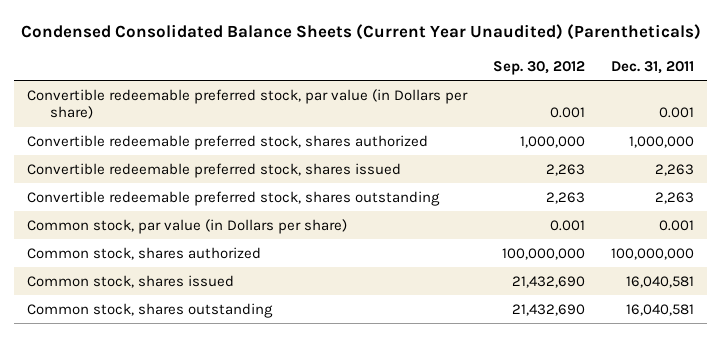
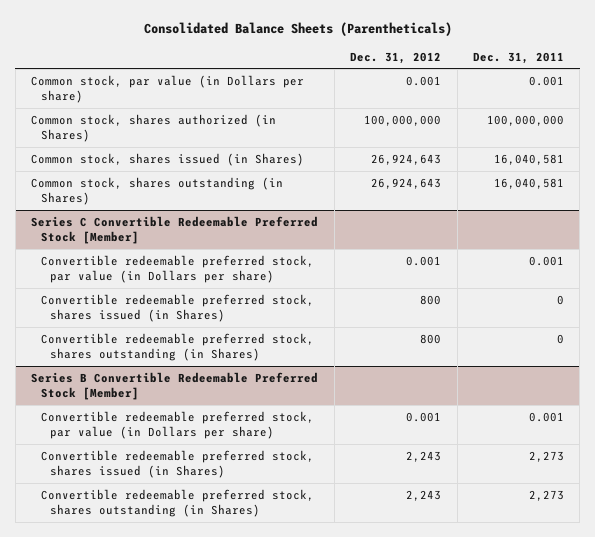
[20,24,701,41] Condensed Consolidated Balance Sheets (Current Year Unaudited) (Parentheticals) -> [143,22,452,37] Consolidated Balance Sheets (Parentheticals)
[493,60,586,75] Sep. 30, 2012 -> none
none -> [350,51,442,64] Dec. 31, 2012
[27,88,469,120] Convertible redeemable preferred stock, par value (in Dollars per share) -> none
[27,134,429,150] Convertible redeemable preferred stock, shares authorized -> none
[27,162,402,178] Convertible redeemable preferred stock, shares issued -> none
[27,190,441,206] Convertible redeemable preferred stock, shares outstanding -> none
[27,246,262,260] Common stock, shares authorized -> [31,113,277,142] Common stock, shares authorized (in Shares)
[27,274,235,288] Common stock, shares issued -> [31,152,305,166] Common stock, shares issued (in Shares)
[27,302,274,318] Common stock, shares outstanding -> [31,176,284,205] Common stock, shares outstanding (in Shares)
none -> [31,215,319,244] Series C Convertible Redeemable Preferred Stock [Member]
none -> [40,254,314,283] Convertible redeemable preferred stock, par value (in Dollars per share)
none -> [40,293,314,322] Convertible redeemable preferred stock, shares issued (in Shares)
none -> [40,332,314,361] Convertible redeemable preferred stock, shares outstanding (in Shares)
none -> [31,371,319,400] Series B Convertible Redeemable Preferred Stock [Member]
none -> [40,410,314,439] Convertible redeemable preferred stock, par value (in Dollars per share)
none -> [40,449,314,478] Convertible redeemable preferred stock, shares issued (in Shares)
none -> [40,488,314,517] Convertible redeemable preferred stock, shares outstanding (in Shares)

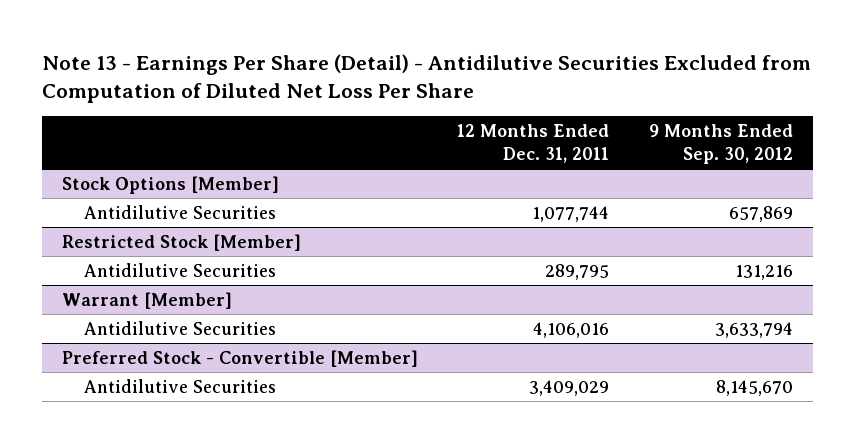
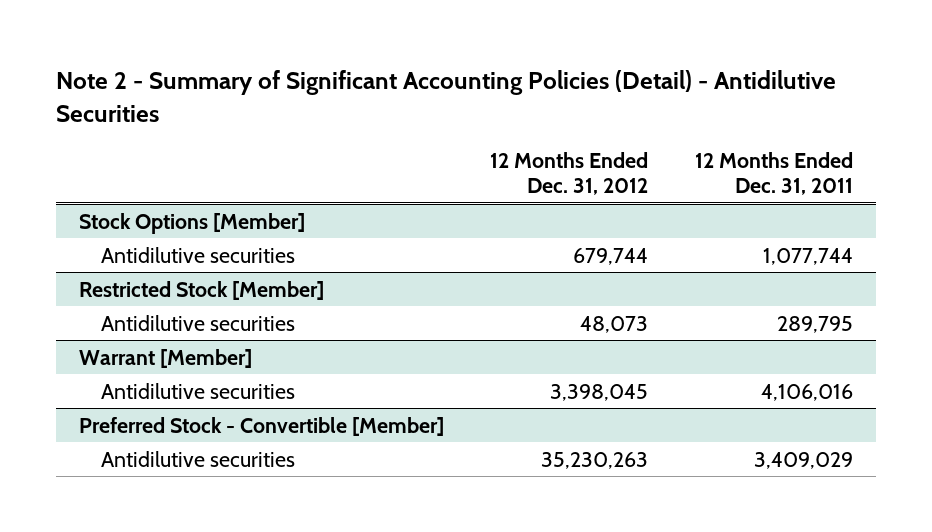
[41,53,811,104] Note 13 - Earnings Per Share (Detail) - Antidilutive Securities Excluded from Computation of Diluted Net Loss Per Share -> [55,70,836,123] Note 2 - Summary of Significant Accounting Policies (Detail) - Antidilutive Securities
[649,123,794,165] 9 Months Ended Sep. 30, 2012 -> none
none -> [490,152,649,196] 12 Months Ended Dec. 31, 2012
[83,204,276,219] Antidilutive Securities -> [101,246,296,263] Antidilutive securities
[83,262,276,277] Antidilutive Securities -> [101,314,296,331] Antidilutive securities
[83,320,276,335] Antidilutive Securities -> [101,382,296,399] Antidilutive securities
[83,378,276,393] Antidilutive Securities -> [101,450,296,467] Antidilutive securities

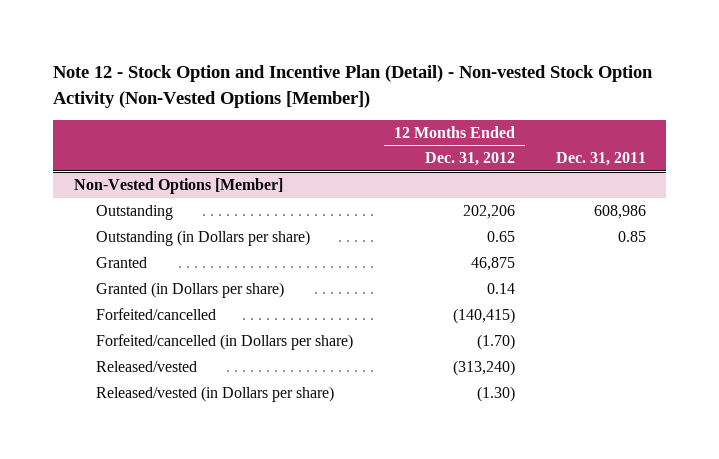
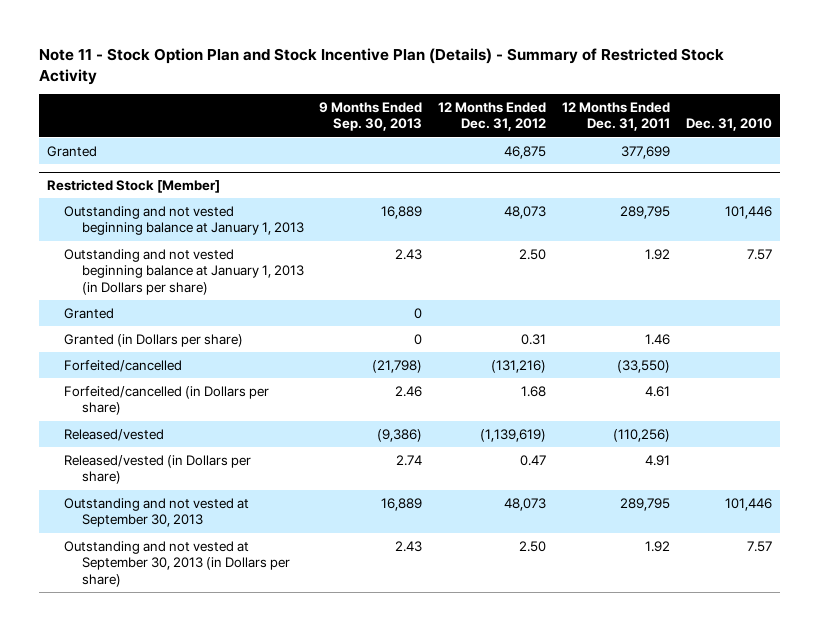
[53,65,654,108] Note 12 - Stock Option and Incentive Plan (Detail) - Non-vested Stock Option Activity (Non-Vested Options [Member]) -> [38,47,724,85] Note 11 - Stock Option Plan and Stock Incentive Plan (Details) - Summary of Restricted Stock Activity
[555,152,646,167] Dec. 31, 2011 -> none
none -> [319,102,423,132] 9 Months Ended Sep. 30, 2013
none -> [562,102,671,132] 12 Months Ended Dec. 31, 2011
none -> [685,118,772,132] Dec. 31, 2010
[73,178,283,195] Non-Vested Options [Member] -> none
[96,205,174,221] Outstanding -> none
[96,230,311,247] Outstanding (in Dollars per share) -> none
none -> [46,179,220,194] Restricted Stock [Member]
none -> [64,205,304,236] Outstanding and not vested beginning balance at January 1, 2013
none -> [64,248,304,295] Outstanding and not vested beginning balance at January 1, 2013 (in Dollars per share)
none -> [64,307,115,319] Granted
[487,283,516,295] 0.14 -> [521,333,547,345] 0.31
[453,308,516,325] (140,415) -> [491,359,547,373] (131,216)
[477,334,516,351] (1.70) -> [521,385,547,397] 1.68
[453,360,516,377] (313,240) -> [480,428,547,442] (1,139,619)
[477,386,516,403] (1.30) -> [520,454,547,466] 0.47
none -> [64,497,250,528] Outstanding and not vested at September 30, 2013
none -> [64,540,290,587] Outstanding and not vested at September 30, 2013 (in Dollars per share)

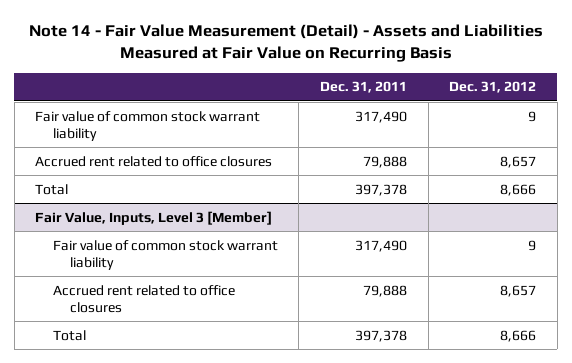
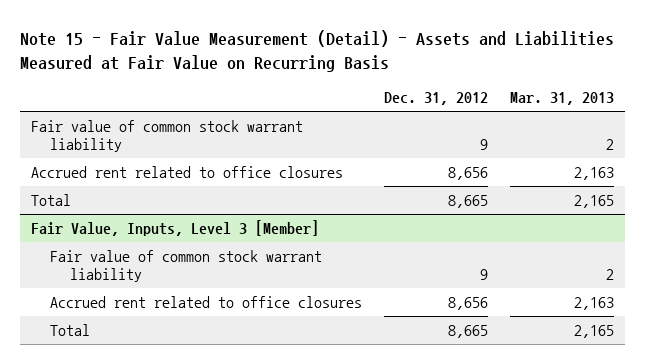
[28,24,543,63] Note 14 - Fair Value Measurement (Detail) - Assets and Liabilities Measured at Fair Value on Recurring Basis -> [20,30,615,73] Note 15 - Fair Value Measurement (Detail) - Assets and Liabilities Measured at Fair Value on Recurring Basis
[320,81,408,94] Dec. 31, 2011 -> none
none -> [509,92,614,106] Mar. 31, 2013
[500,155,537,168] 8,657 -> [448,166,489,180] 8,656
[500,183,537,196] 8,666 -> [448,194,489,208] 8,665
[500,284,537,297] 8,657 -> [448,296,489,310] 8,656
[500,329,537,342] 8,666 -> [448,324,489,338] 8,665

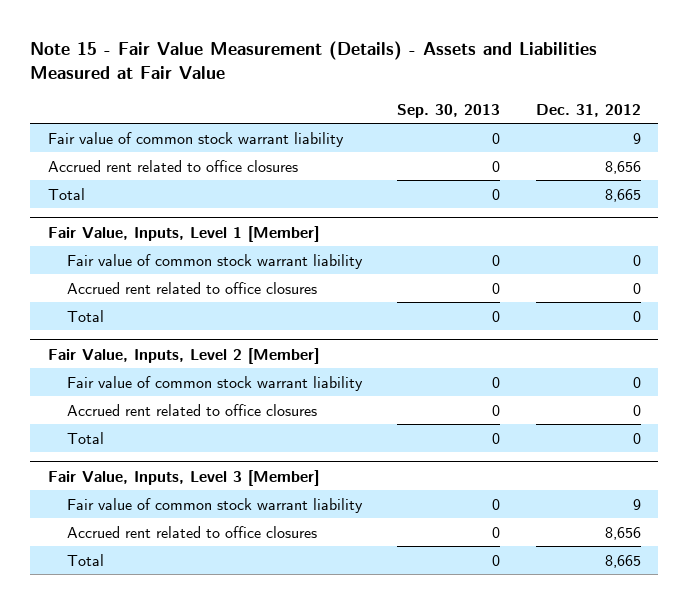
[20,30,615,73] Note 15 - Fair Value Measurement (Detail) - Assets and Liabilities Measured at Fair Value on Recurring Basis -> [30,40,598,80] Note 15 - Fair Value Measurement (Details) - Assets and Liabilities Measured at Fair Value
[509,92,614,106] Mar. 31, 2013 -> none
none -> [397,103,501,118] Sep. 30, 2013
none -> [48,225,320,242] Fair Value, Inputs, Level 1 [Member]
none -> [67,253,364,269] Fair value of common stock warrant liability
none -> [67,281,318,294] Accrued rent related to office closures
none -> [67,309,105,322] Total
none -> [48,347,320,364] Fair Value, Inputs, Level 2 [Member]
none -> [67,375,364,391] Fair value of common stock warrant liability
none -> [67,403,318,416] Accrued rent related to office closures
none -> [67,431,105,444] Total

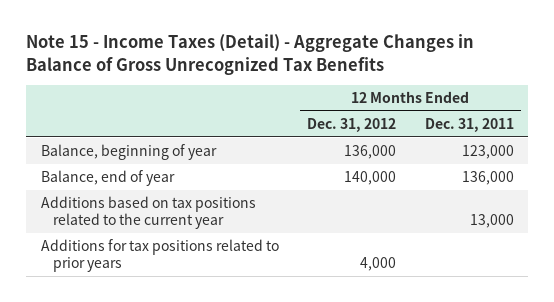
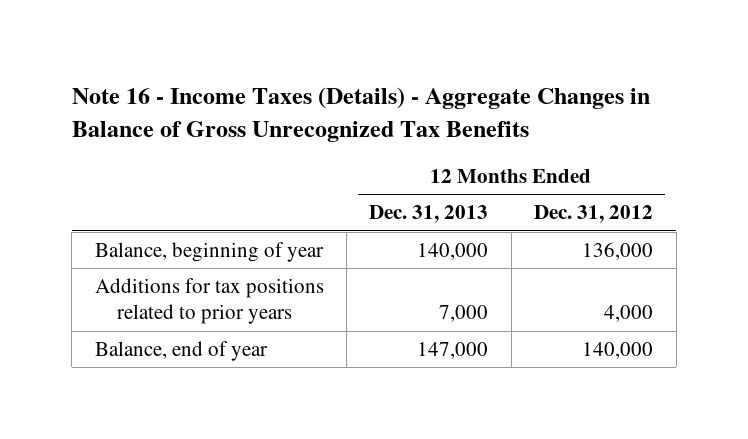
[26,34,475,75] Note 15 - Income Taxes (Detail) - Aggregate Changes in Balance of Gross Unrecognized Tax Benefits -> [71,87,650,142] Note 16 - Income Taxes (Details) - Aggregate Changes in Balance of Gross Unrecognized Tax Benefits
[424,118,514,133] Dec. 31, 2011 -> none
none -> [369,205,489,224] Dec. 31, 2013
[40,196,256,230] Additions based on tax positions related to the current year -> none
[40,170,175,187] Balance, end of year -> [94,341,268,362] Balance, end of year

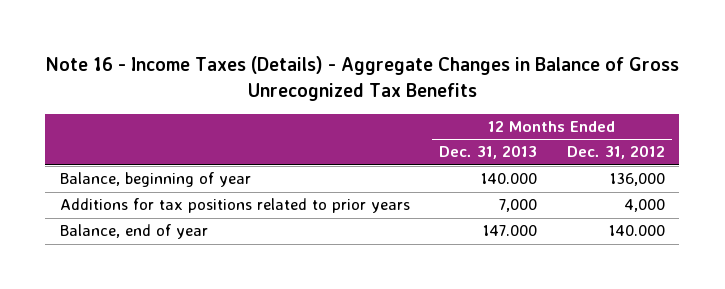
[417,243,489,261] 140,000 -> [481,173,538,185] 140.000
[417,342,489,360] 147,000 -> [483,225,538,237] 147.000
[582,342,654,360] 140,000 -> [608,225,665,237] 140.000

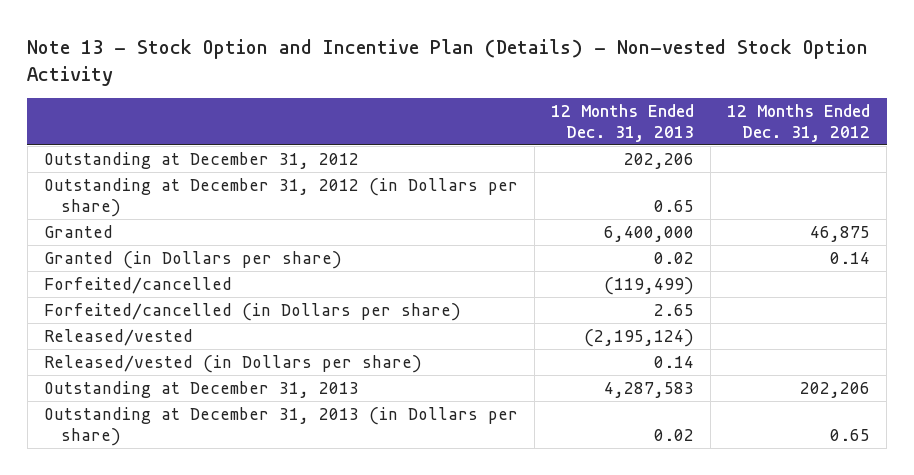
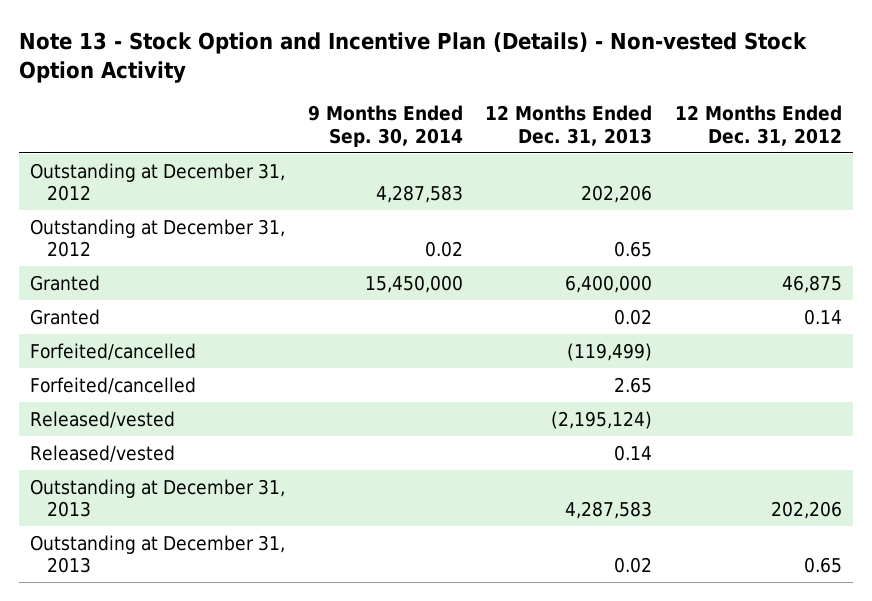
none -> [307,105,463,147] 9 Months Ended Sep. 30, 2014
[43,178,518,217] Outstanding at December 31, 2012 (in Dollars per share) -> [30,218,286,258] Outstanding at December 31, 2012
[43,251,342,270] Granted (in Dollars per share) -> [30,308,101,325] Granted
[43,303,461,322] Forfeited/cancelled (in Dollars per share) -> [30,376,197,394] Forfeited/cancelled
[43,355,422,374] Released/vested (in Dollars per share) -> [30,444,176,462] Released/vested
[43,407,518,446] Outstanding at December 31, 2013 (in Dollars per share) -> [30,534,286,574] Outstanding at December 31, 2013

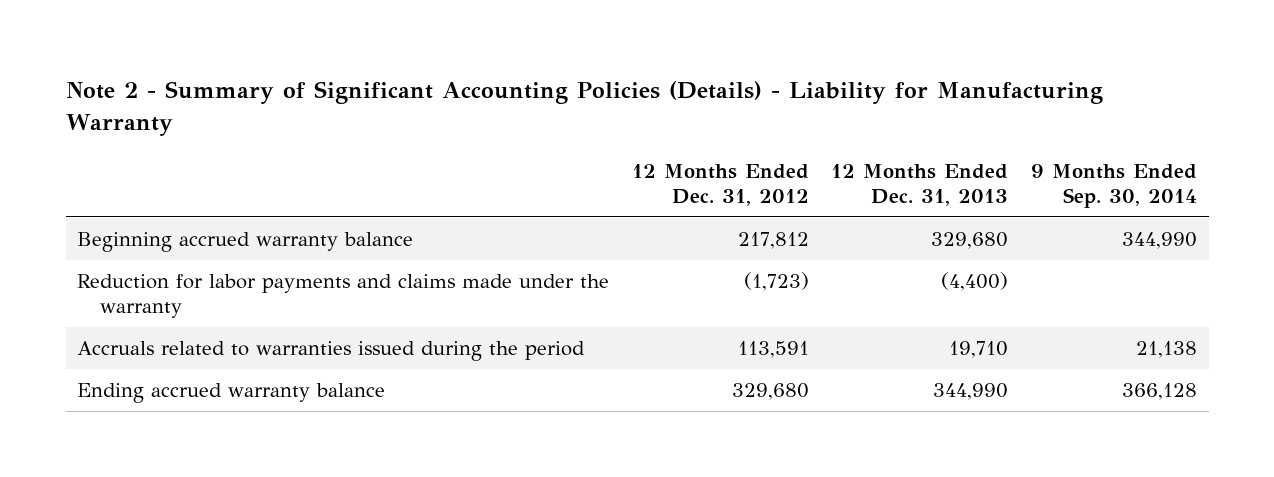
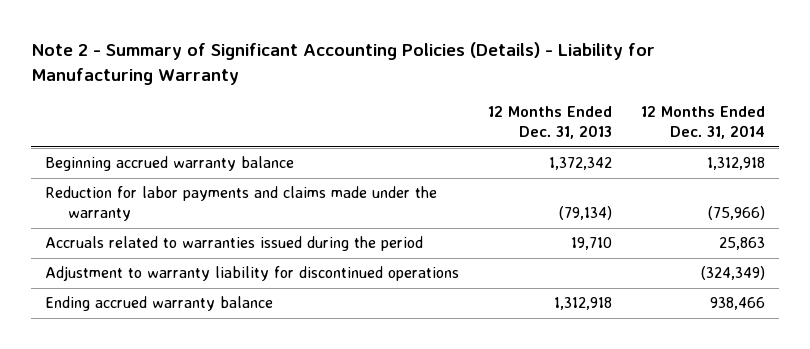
[631,164,809,207] 12 Months Ended Dec. 31, 2012 -> none
[1031,164,1198,209] 9 Months Ended Sep. 30, 2014 -> none
none -> [640,106,765,140] 12 Months Ended Dec. 31, 2014
[931,231,1009,249] 329,680 -> [549,157,613,171] 1,372,342
[941,271,1009,291] (4,400) -> [559,206,613,221] (79,134)
none -> [45,266,460,282] Adjustment to warranty liability for discontinued operations
[933,382,1009,400] 344,990 -> [554,297,613,311] 1,312,918

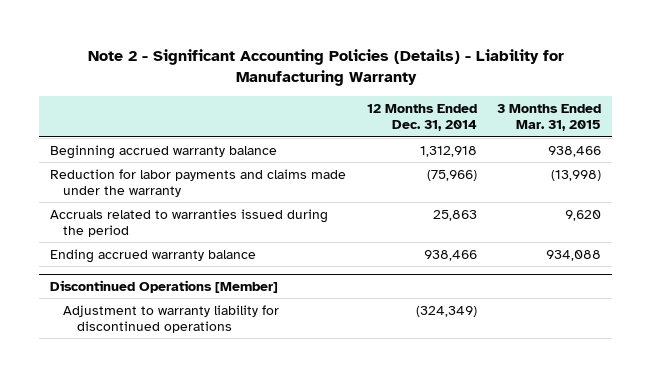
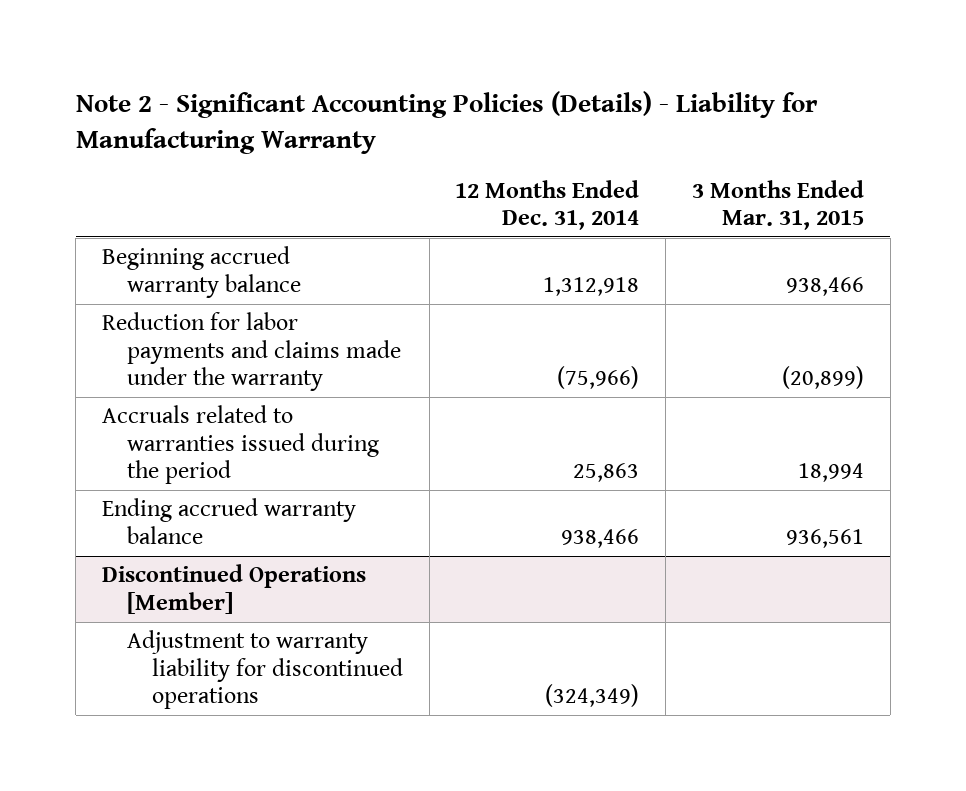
[551,169,602,181] (13,998) -> [781,365,864,389] (20,899)
[565,209,602,221] 9,620 -> [797,462,864,482] 18,994
[546,249,602,261] 934,088 -> [785,528,864,548] 936,561

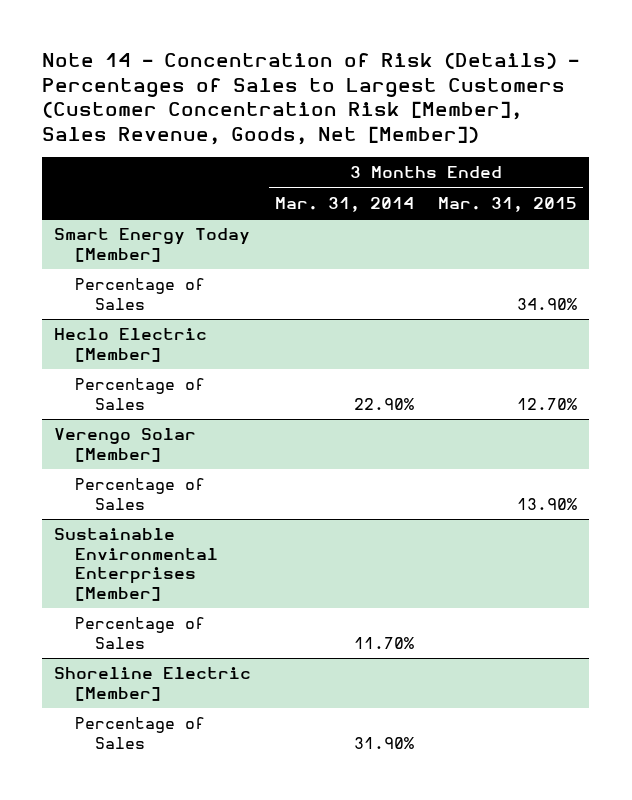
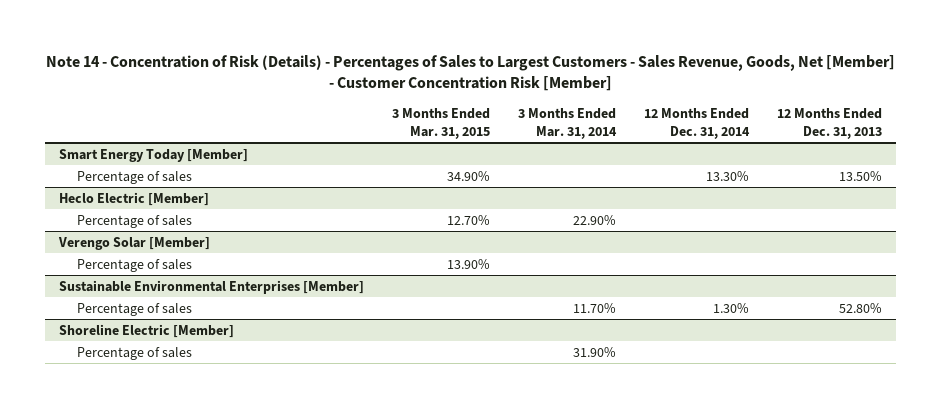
[42,52,580,146] Note 14 - Concentration of Risk (Details) - Percentages of Sales to Largest Customers (Customer Concentration Risk [Member], Sales Revenue, Goods, Net [Member]) -> [45,54,895,92] Note 14 - Concentration of Risk (Details) - Percentages of Sales to Largest Customers - Sales Revenue, Goods, Net [Member] - Customer Concentration Risk [Member]
none -> [643,107,750,140] 12 Months Ended Dec. 31, 2014
none -> [776,107,882,140] 12 Months Ended Dec. 31, 2013
[74,278,205,310] Percentage of Sales -> [76,170,192,184] Percentage of sales
[74,378,205,410] Percentage of Sales -> [76,214,192,228] Percentage of sales
[74,478,205,510] Percentage of Sales -> [76,258,192,272] Percentage of sales
[74,617,205,649] Percentage of Sales -> [76,302,192,316] Percentage of sales
[74,717,205,749] Percentage of Sales -> [76,346,192,360] Percentage of sales

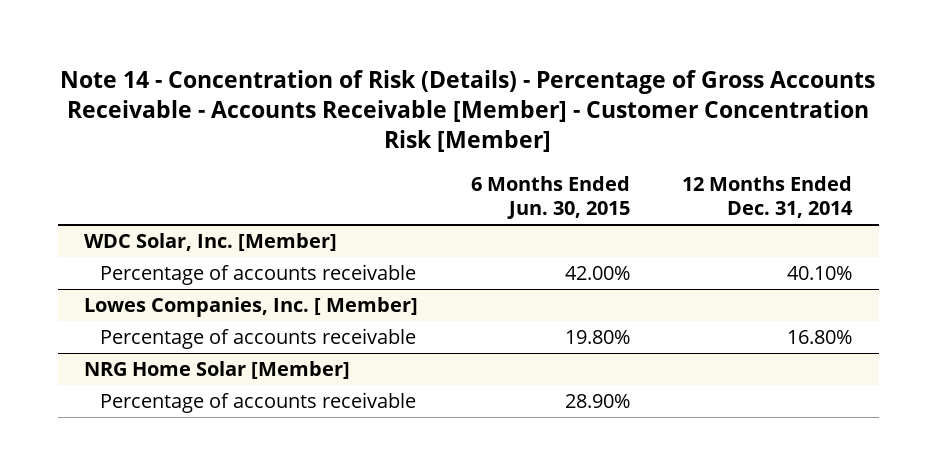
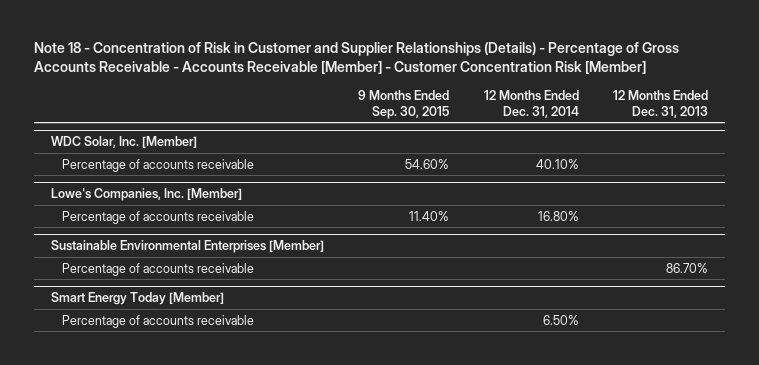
[60,69,876,153] Note 14 - Concentration of Risk (Details) - Percentage of Gross Accounts Receivable - Accounts Receivable [Member] - Customer Concentration Risk [Member] -> [34,42,680,75] Note 18 - Concentration of Risk in Customer and Supplier Relationships (Details) - Percentage of Gross Accounts Receivable - Accounts Receivable [Member] - Customer Concentration Risk [Member]
[470,175,630,219] 6 Months Ended Jun. 30, 2015 -> none
none -> [358,90,450,119] 9 Months Ended Sep. 30, 2015
none -> [612,90,708,118] 12 Months Ended Dec. 31, 2013
[83,297,418,318] Lowes Companies, Inc. [ Member] -> [51,188,243,202] Lowe's Companies, Inc. [Member]
[83,361,350,380] NRG Home Solar [Member] -> none
none -> [51,240,325,254] Sustainable Environmental Enterprises [Member]
none -> [51,292,225,306] Smart Energy Today [Member]
none -> [61,314,254,328] Percentage of accounts receivable

